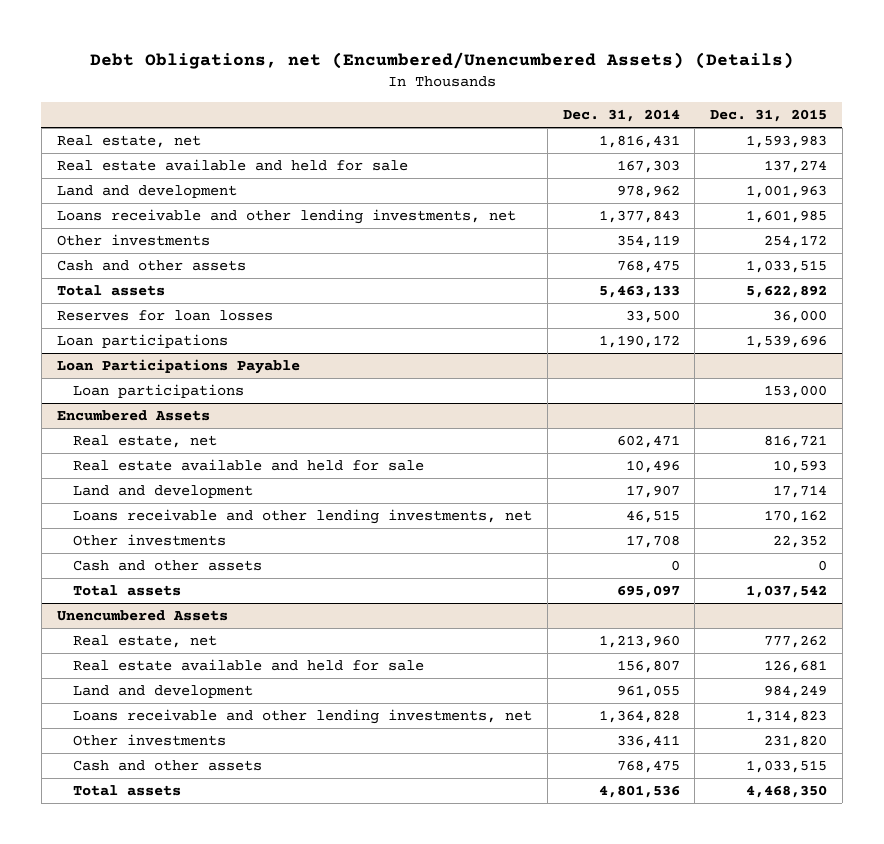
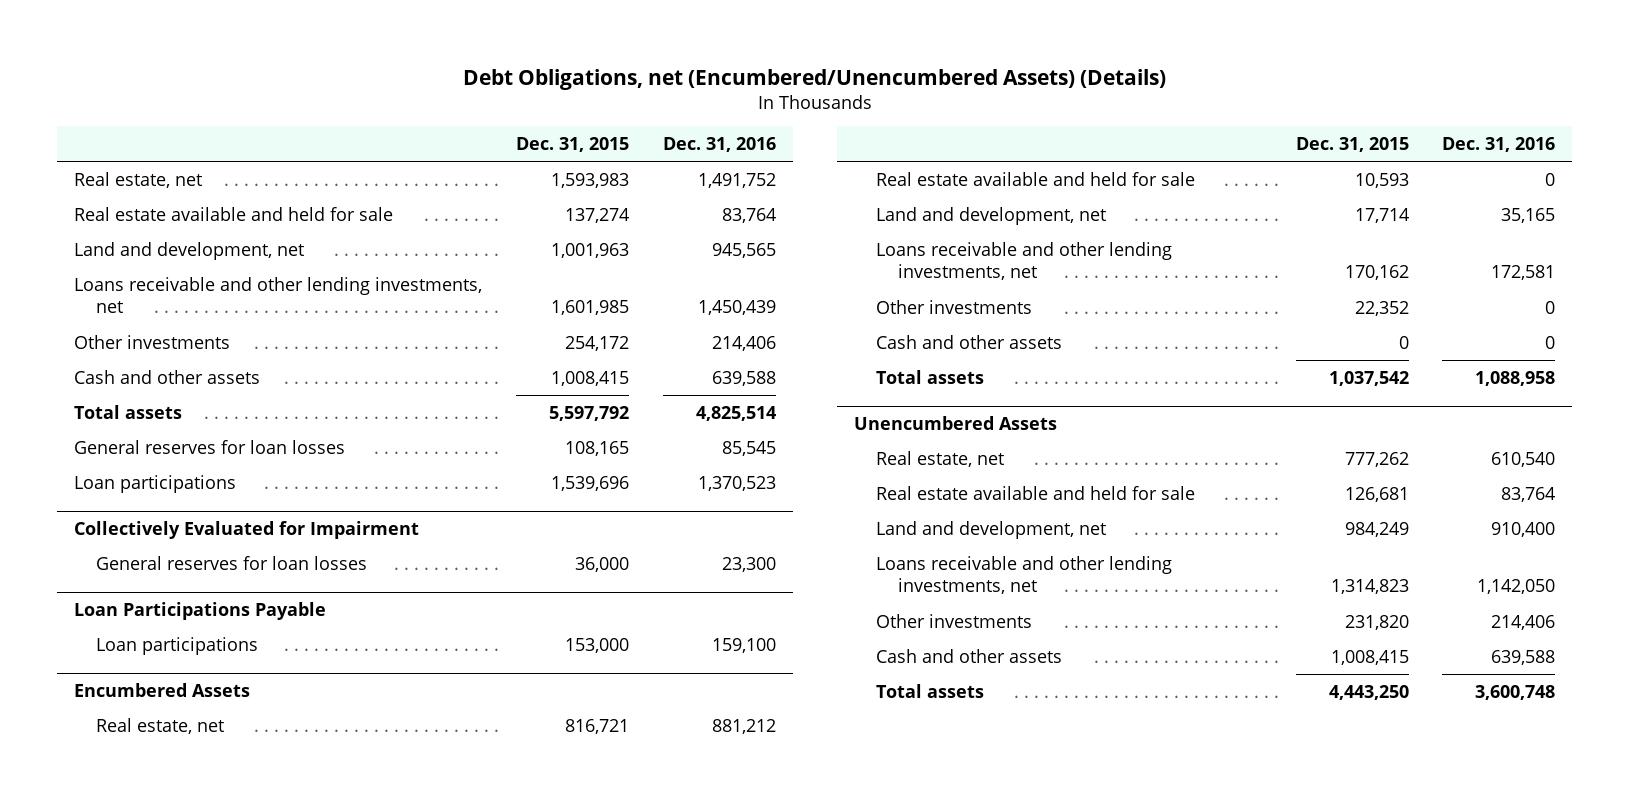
[562,108,680,122] Dec. 31, 2014 -> none
none -> [662,137,776,153] Dec. 31, 2016
[56,185,237,199] Land and development -> [74,241,305,260] Land and development, net
[746,260,828,274] 1,033,515 -> [550,370,629,386] 1,008,415
[746,285,828,299] 5,622,892 -> [548,405,629,421] 5,597,792
[56,310,273,322] Reserves for loan losses -> [74,439,346,454] General reserves for loan losses
[773,310,828,324] 36,000 -> [564,440,629,456] 108,165
none -> [74,521,420,540] Collectively Evaluated for Impairment
none -> [96,555,368,570] General reserves for loan losses
[73,485,254,499] Land and development -> [875,206,1106,225] Land and development, net
[73,685,254,699] Land and development -> [875,520,1106,539] Land and development, net
[746,760,828,774] 1,033,515 -> [1330,649,1409,665] 1,008,415
[746,785,828,799] 4,468,350 -> [1328,684,1409,700] 4,443,250

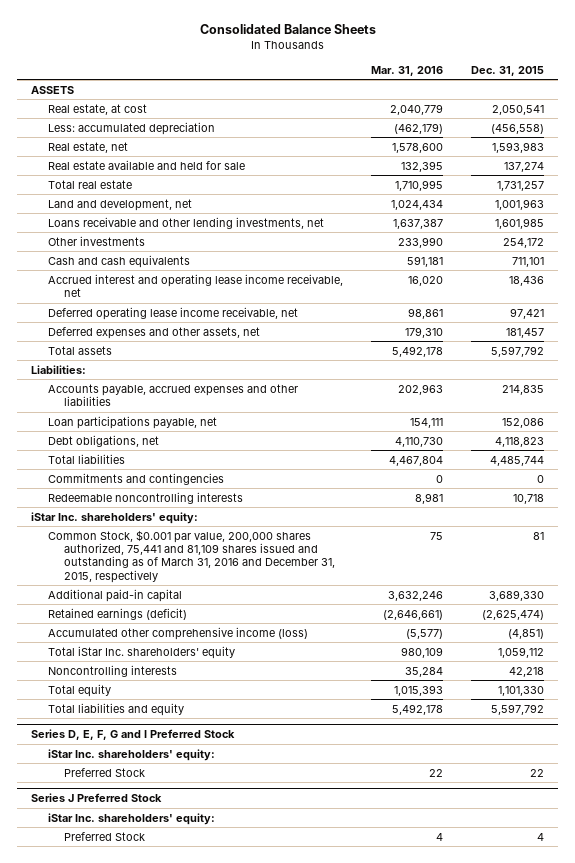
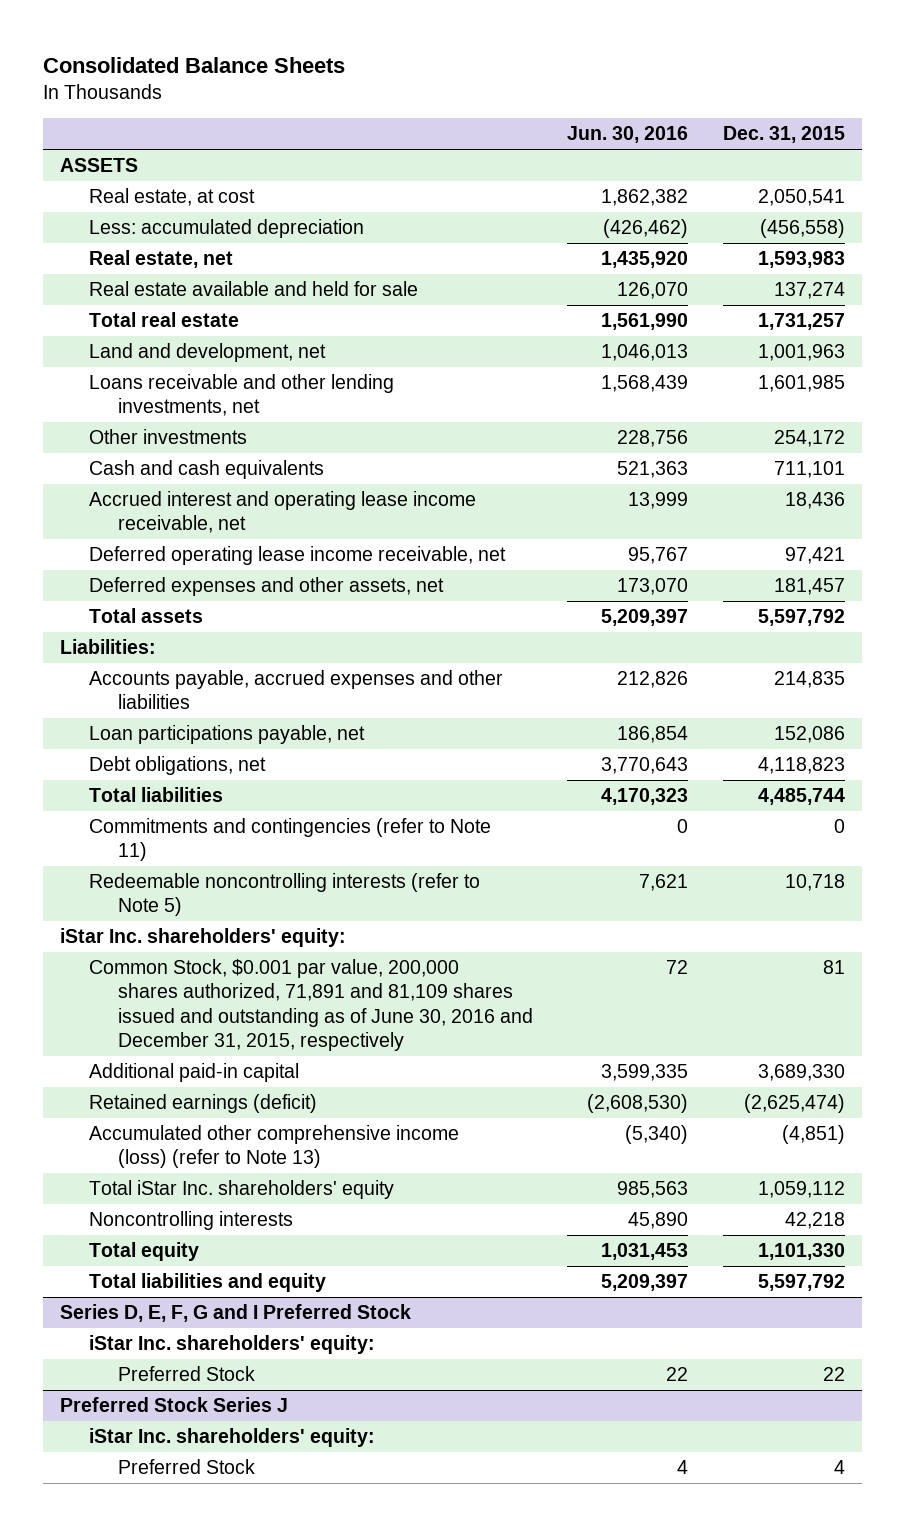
[370,65,443,76] Mar. 31, 2016 -> none
none -> [567,126,689,144] Jun. 30, 2016
[47,472,224,485] Commitments and contingencies -> [89,818,492,862] Commitments and contingencies (refer to Note 11)
[47,491,243,504] Redeemable noncontrolling interests -> [89,873,481,917] Redeemable noncontrolling interests (refer to Note 5)
[47,529,336,583] Common Stock, $0.001 par value, 200,000 shares authorized, 75,441 and 81,109 shares issued and outstanding as of March 31, 2016 and December 31, 2015, respectively -> [89,959,534,1051] Common Stock, $0.001 par value, 200,000 shares authorized, 71,891 and 81,109 shares issued and outstanding as of June 30, 2016 and December 31, 2015, respectively
[47,626,308,640] Accumulated other comprehensive income (loss) -> [89,1125,460,1169] Accumulated other comprehensive income (loss) (refer to Note 13)
[31,793,163,803] Series J Preferred Stock -> [60,1397,289,1413] Preferred Stock Series J

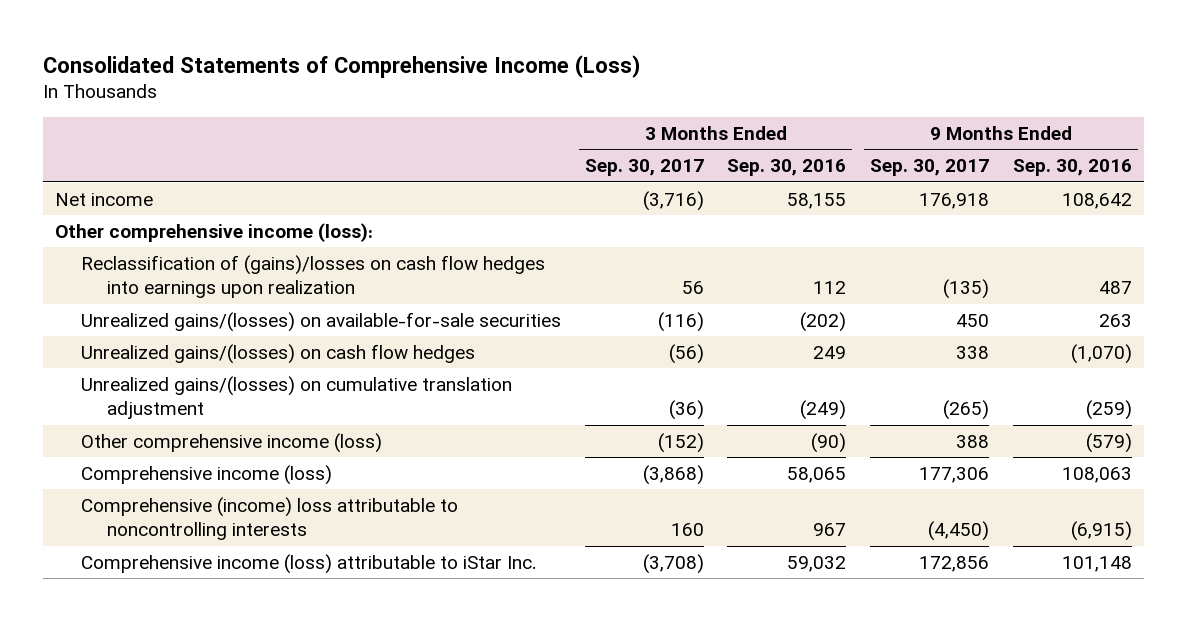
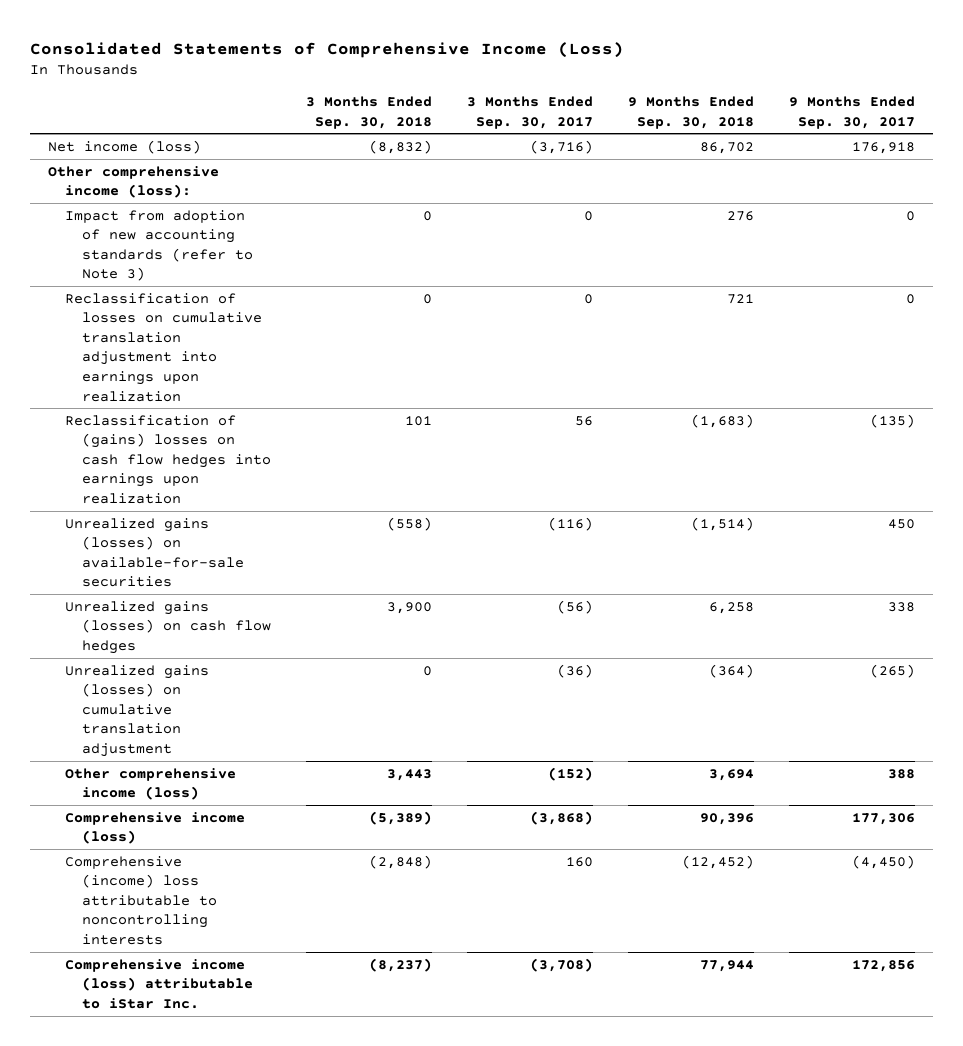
[727,159,847,177] Sep. 30, 2016 -> none
[1012,159,1132,177] Sep. 30, 2016 -> none
none -> [305,96,432,129] 3 Months Ended Sep. 30, 2018
none -> [627,96,754,129] 9 Months Ended Sep. 30, 2018
[55,192,154,206] Net income -> [47,139,201,154] Net income (loss)
none -> [64,209,253,282] Impact from adoption of new accounting standards (refer to Note 3)
none -> [64,292,262,402] Reclassification of losses on cumulative translation adjustment into earnings upon realization
[81,254,546,299] Reclassification of (gains)/losses on cash flow hedges into earnings upon realization -> [64,414,271,505] Reclassification of (gains) losses on cash flow hedges into earnings upon realization
[81,311,562,332] Unrealized gains/(losses) on available-for-sale securities -> [64,517,244,588] Unrealized gains (losses) on available-for-sale securities
[81,343,476,364] Unrealized gains/(losses) on cash flow hedges -> [64,600,271,654] Unrealized gains (losses) on cash flow hedges
[81,375,513,420] Unrealized gains/(losses) on cumulative translation adjustment -> [64,664,209,758] Unrealized gains (losses) on cumulative translation adjustment

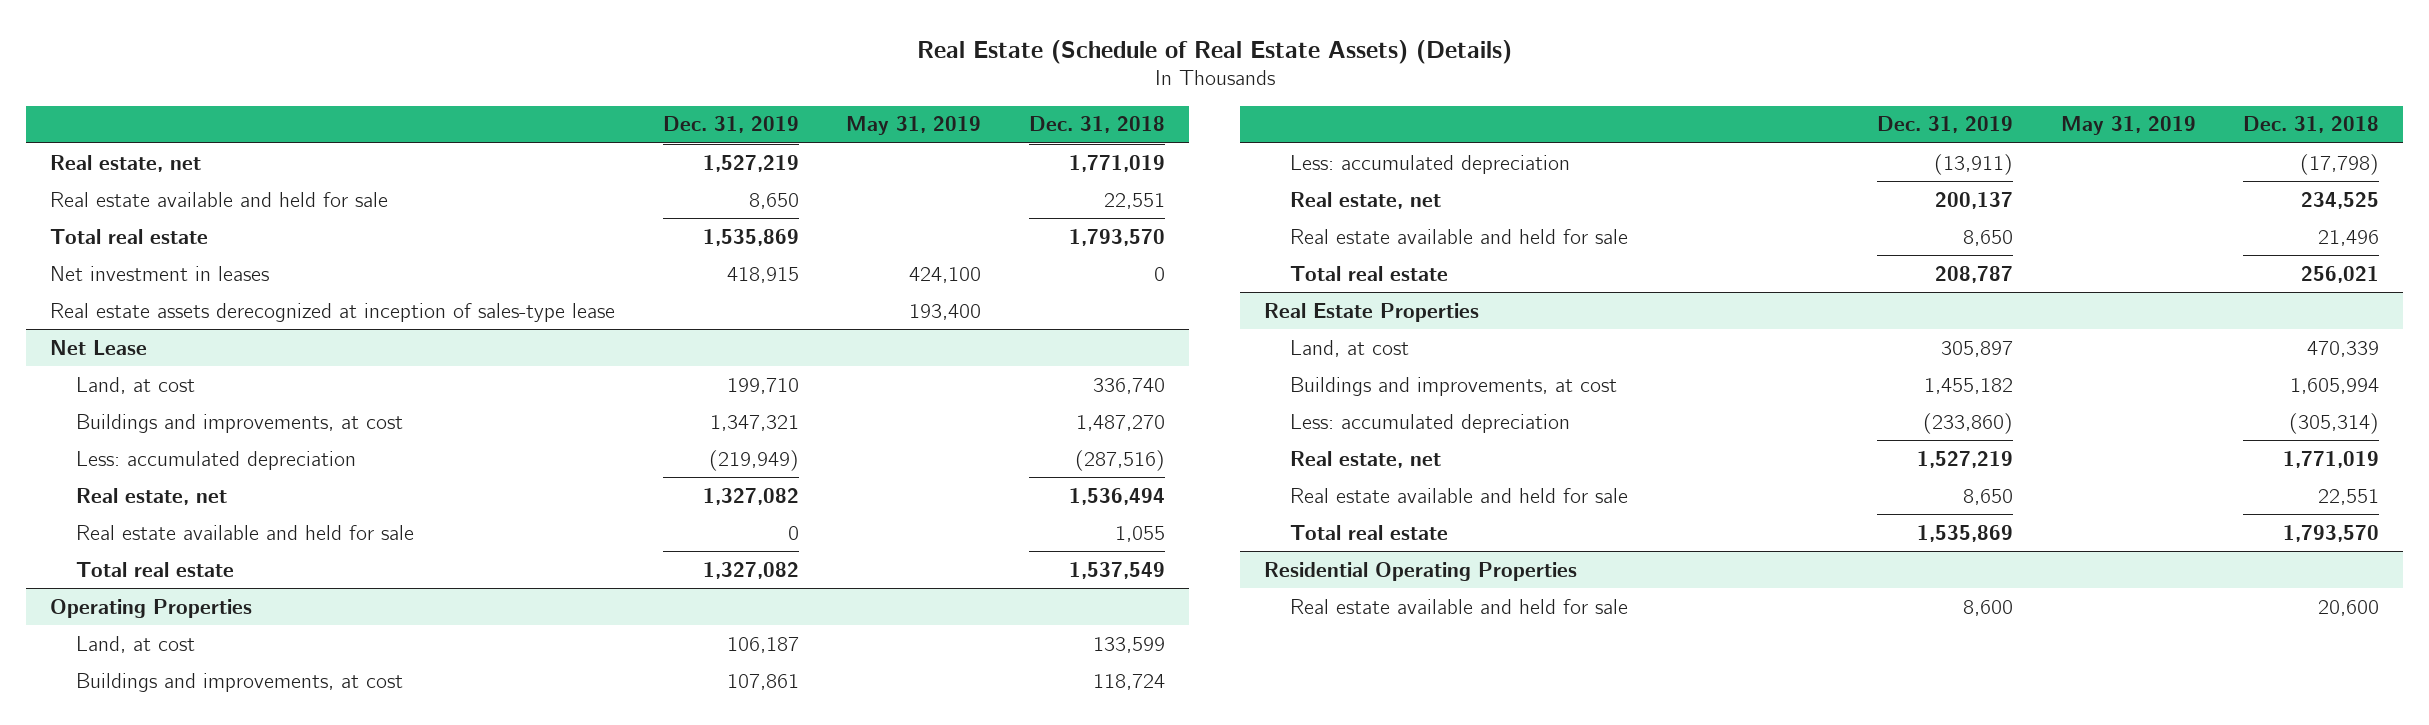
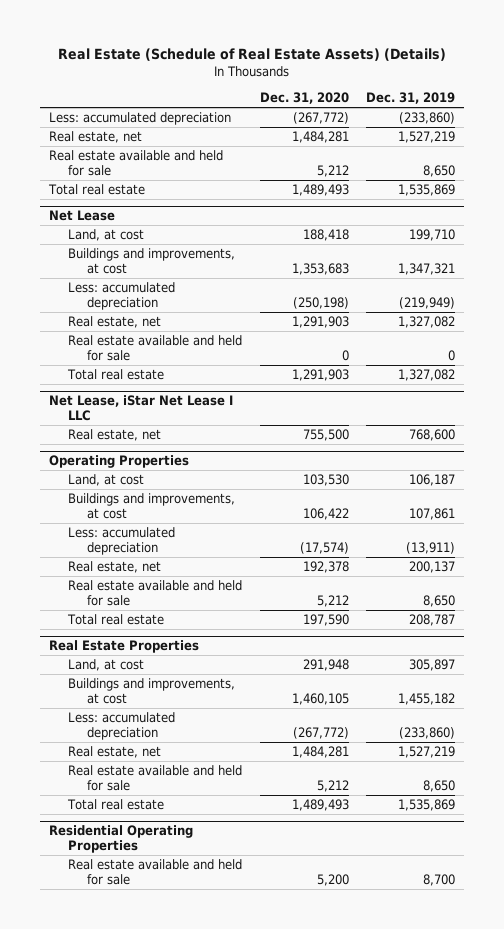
[846,116,982,136] May 31, 2019 -> none
[1029,116,1166,134] Dec. 31, 2018 -> none
none -> [259,92,349,105] Dec. 31, 2020
none -> [49,111,232,125] Less: accumulated depreciation
[49,265,269,281] Net investment in leases -> none
[49,302,615,322] Real estate assets derecognized at inception of sales-type lease -> none
none -> [49,395,234,422] Net Lease, iStar Net Lease I LLC
none -> [67,428,161,441] Real estate, net
[1962,599,2013,616] 8,600 -> [423,873,456,886] 8,700

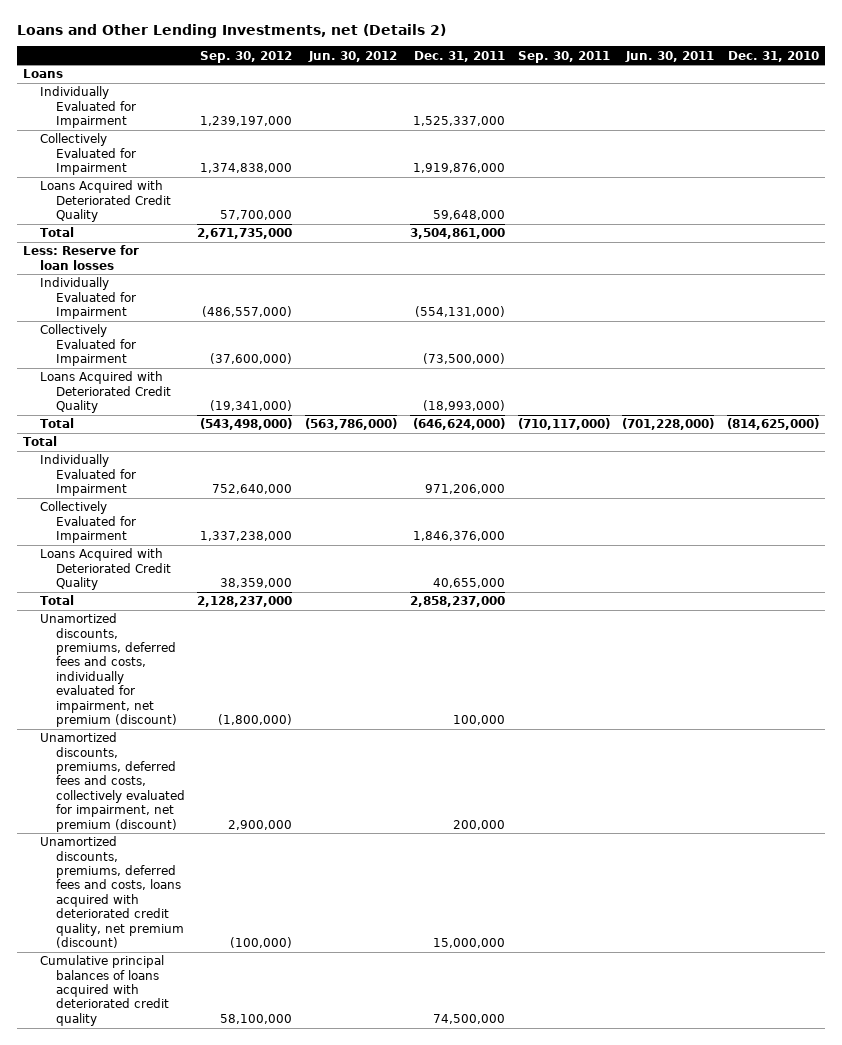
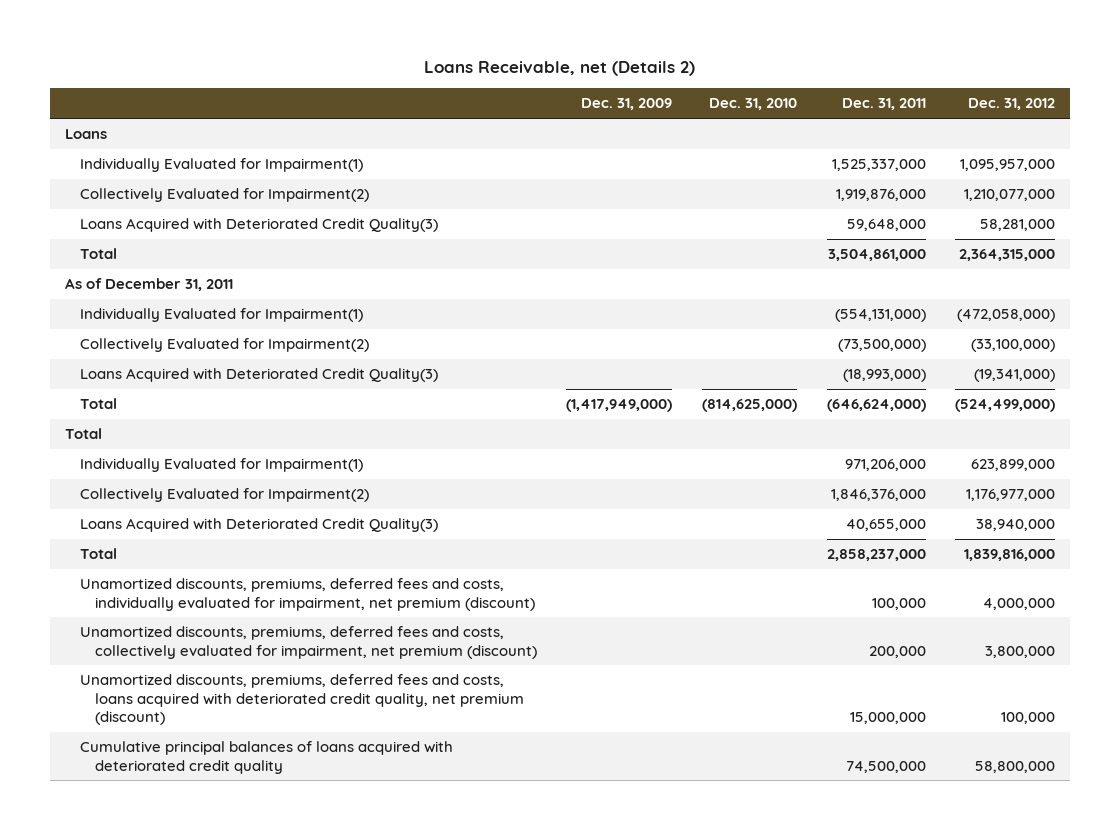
[16,23,446,38] Loans and Other Lending Investments, net (Details 2) -> [424,61,696,77] Loans Receivable, net (Details 2)
[200,50,293,63] Sep. 30, 2012 -> none
[308,50,398,62] Jun. 30, 2012 -> none
[517,50,610,63] Sep. 30, 2011 -> none
[625,50,715,62] Jun. 30, 2011 -> none
none -> [581,98,673,111] Dec. 31, 2009
none -> [968,98,1056,111] Dec. 31, 2012
[39,86,136,129] Individually Evaluated for Impairment -> [79,158,363,173] Individually Evaluated for Impairment(1)
[39,133,136,176] Collectively Evaluated for Impairment -> [79,188,369,203] Collectively Evaluated for Impairment(2)
[39,180,171,223] Loans Acquired with Deteriorated Credit Quality -> [79,218,438,233] Loans Acquired with Deteriorated Credit Quality(3)
[23,245,140,270] Less: Reserve for loan losses -> [65,278,234,292] As of December 31, 2011
[39,277,136,320] Individually Evaluated for Impairment -> [79,308,363,323] Individually Evaluated for Impairment(1)
[39,324,136,367] Collectively Evaluated for Impairment -> [79,338,369,353] Collectively Evaluated for Impairment(2)
[39,371,171,414] Loans Acquired with Deteriorated Credit Quality -> [79,368,438,383] Loans Acquired with Deteriorated Credit Quality(3)
[39,454,136,497] Individually Evaluated for Impairment -> [79,458,363,473] Individually Evaluated for Impairment(1)
[39,501,136,544] Collectively Evaluated for Impairment -> [79,488,369,503] Collectively Evaluated for Impairment(2)
[39,548,171,591] Loans Acquired with Deteriorated Credit Quality -> [79,518,438,533] Loans Acquired with Deteriorated Credit Quality(3)

